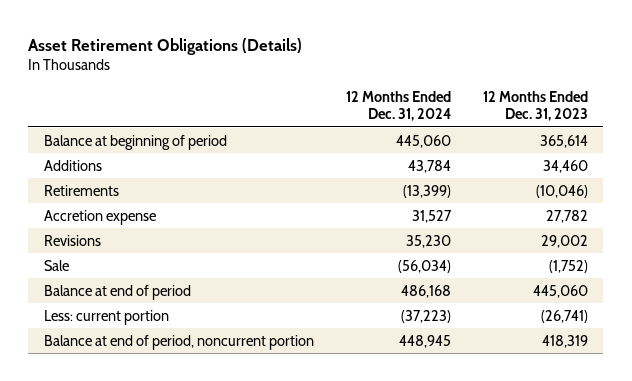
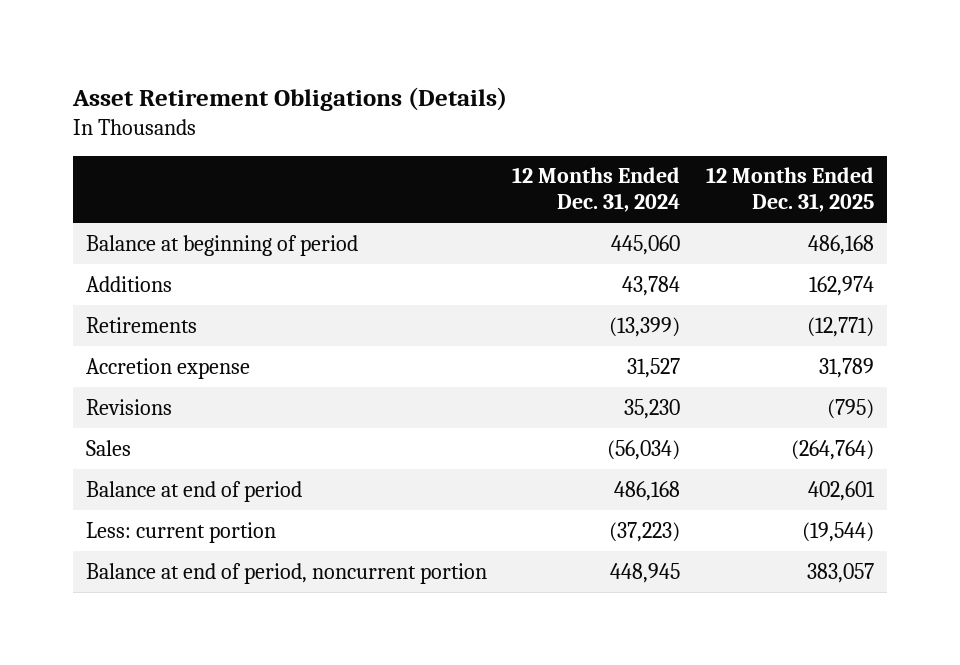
[482,91,588,122] 12 Months Ended Dec. 31, 2023 -> none
none -> [706,167,875,213] 12 Months Ended Dec. 31, 2025
[44,259,70,271] Sale -> [85,439,131,456] Sales

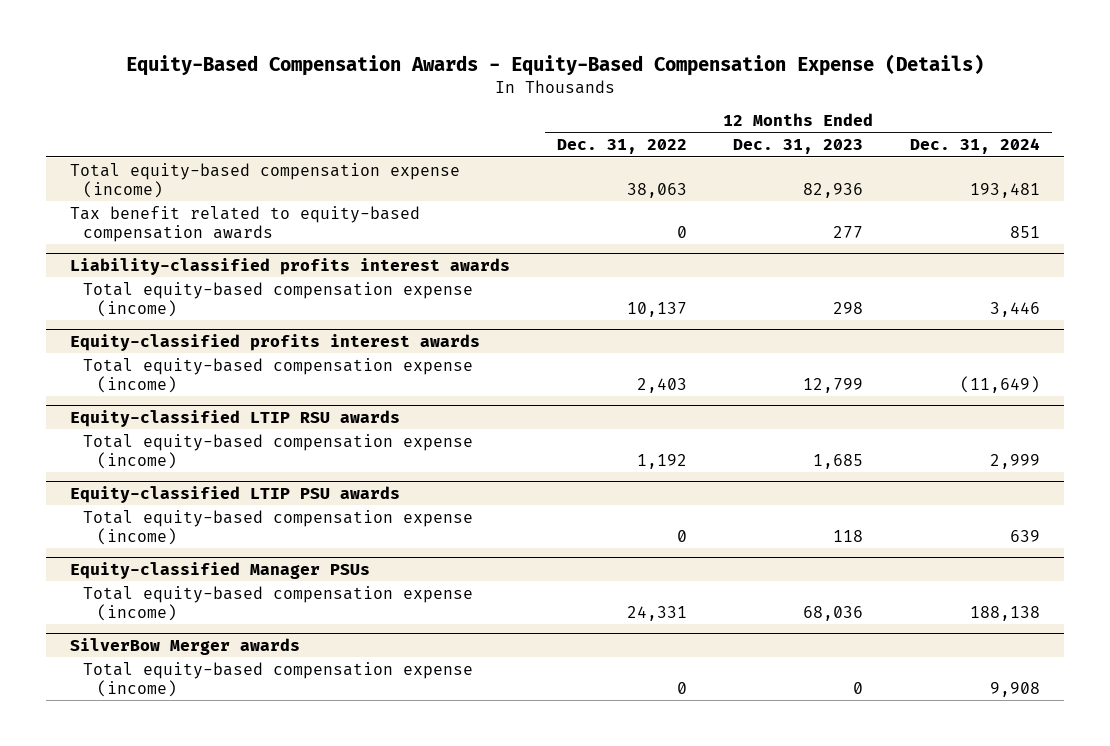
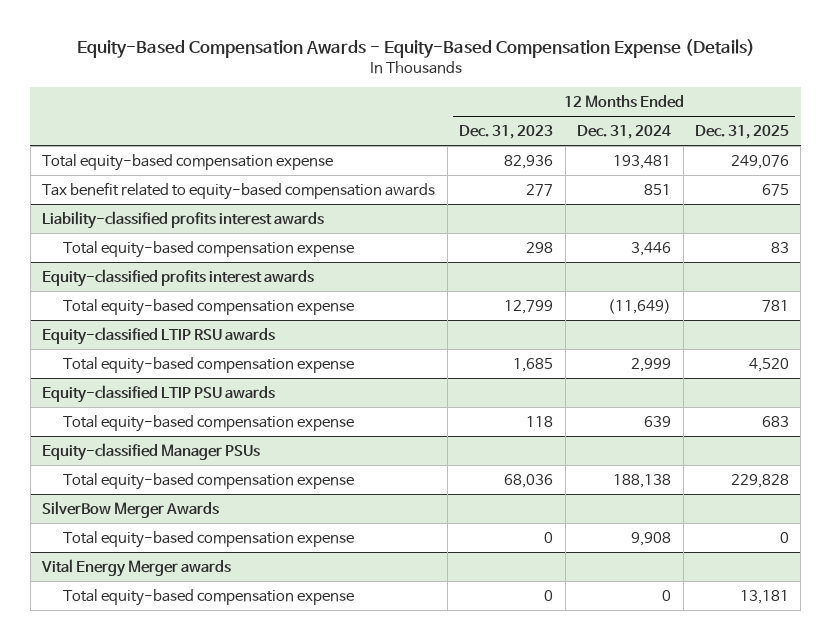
[556,139,687,155] Dec. 31, 2022 -> none
none -> [695,125,790,140] Dec. 31, 2025
[69,162,460,198] Total equity-based compensation expense (income) -> [42,153,334,171] Total equity-based compensation expense
[83,281,474,317] Total equity-based compensation expense (income) -> [62,240,354,258] Total equity-based compensation expense
[83,357,474,393] Total equity-based compensation expense (income) -> [62,298,354,316] Total equity-based compensation expense
[83,433,474,469] Total equity-based compensation expense (income) -> [62,356,354,374] Total equity-based compensation expense
[83,509,474,545] Total equity-based compensation expense (income) -> [62,414,354,432] Total equity-based compensation expense
[83,585,474,621] Total equity-based compensation expense (income) -> [62,472,354,490] Total equity-based compensation expense
[69,638,300,656] SilverBow Merger awards -> [42,500,220,518] SilverBow Merger Awards
[83,661,474,697] Total equity-based compensation expense (income) -> [62,530,354,548] Total equity-based compensation expense
none -> [41,558,232,577] Vital Energy Merger awards
none -> [62,588,354,606] Total equity-based compensation expense

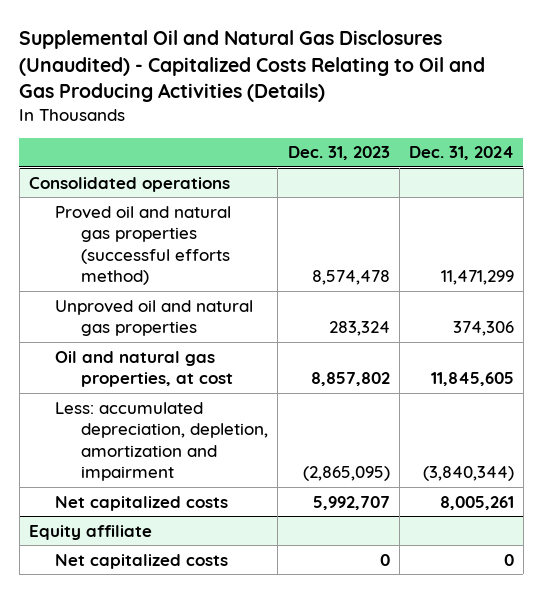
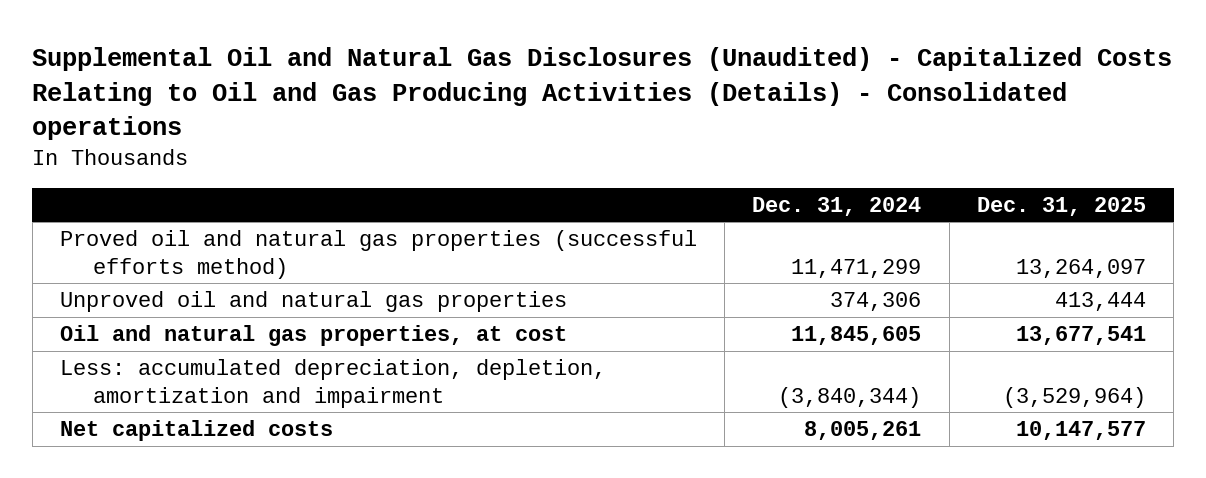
[19,30,486,102] Supplemental Oil and Natural Gas Disclosures (Unaudited) - Capitalized Costs Relating to Oil and Gas Producing Activities (Details) -> [32,47,1173,141] Supplemental Oil and Natural Gas Disclosures (Unaudited) - Capitalized Costs Relating to Oil and Gas Producing Activities (Details) - Consolidated operations
[287,146,390,161] Dec. 31, 2023 -> none
none -> [977,196,1147,216] Dec. 31, 2025
[28,176,230,192] Consolidated operations -> none
[28,524,152,540] Equity affiliate -> none
[54,553,228,569] Net capitalized costs -> none

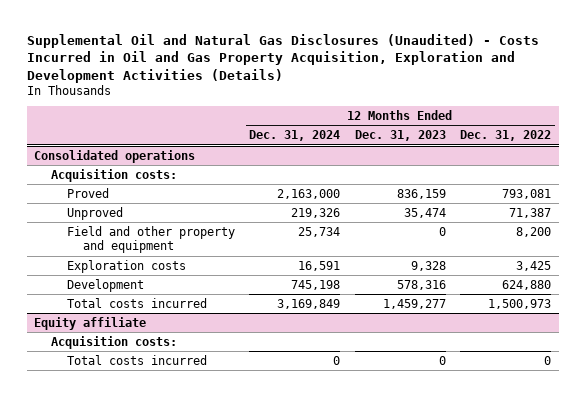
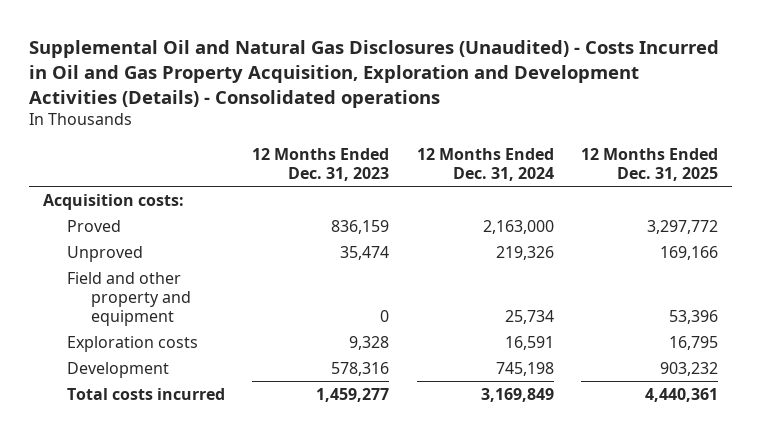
[27,33,540,83] Supplemental Oil and Natural Gas Disclosures (Unaudited) - Costs Incurred in Oil and Gas Property Acquisition, Exploration and Development Activities (Details) -> [29,40,720,108] Supplemental Oil and Natural Gas Disclosures (Unaudited) - Costs Incurred in Oil and Gas Property Acquisition, Exploration and Development Activities (Details) - Consolidated operations
[460,130,552,142] Dec. 31, 2022 -> none
none -> [580,148,718,182] 12 Months Ended Dec. 31, 2025
[34,149,196,163] Consolidated operations -> none
[34,316,147,330] Equity affiliate -> none
[50,335,177,349] Acquisition costs: -> none
[66,354,207,365] Total costs incurred -> none

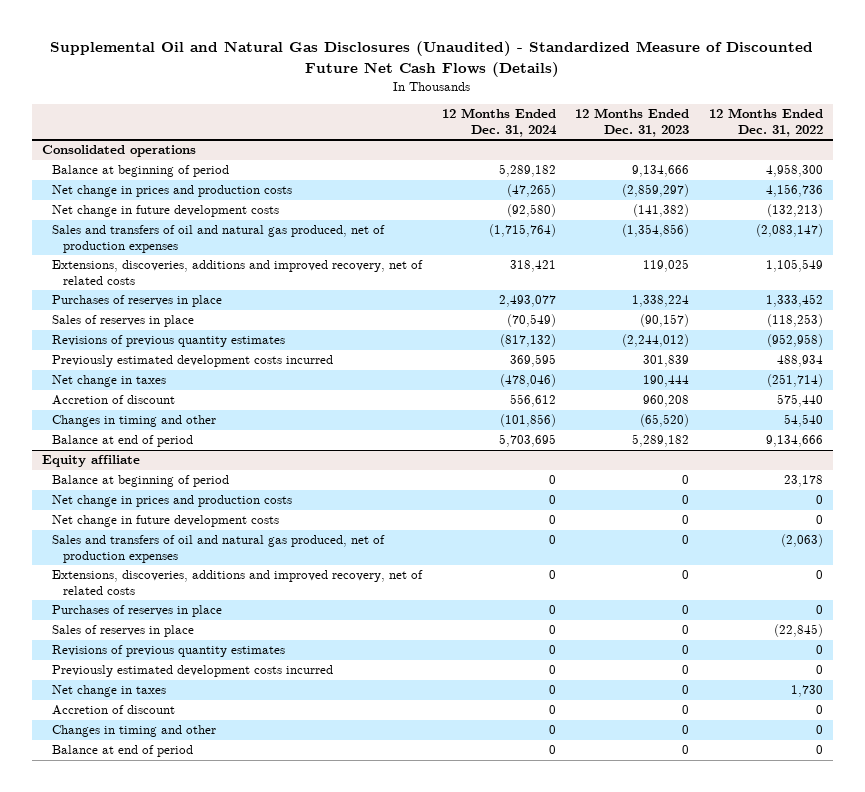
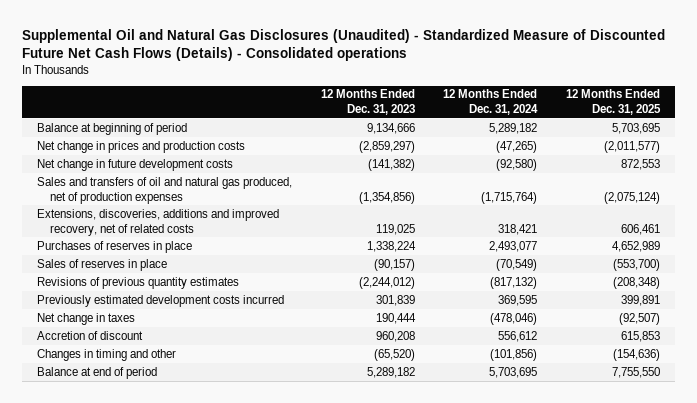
[50,41,814,77] Supplemental Oil and Natural Gas Disclosures (Unaudited) - Standardized Measure of Discounted Future Net Cash Flows (Details) -> [22,29,666,62] Supplemental Oil and Natural Gas Disclosures (Unaudited) - Standardized Measure of Discounted Future Net Cash Flows (Details) - Consolidated operations
[708,108,823,137] 12 Months Ended Dec. 31, 2022 -> none
none -> [566,89,662,116] 12 Months Ended Dec. 31, 2025
[41,145,196,158] Consolidated operations -> none
[41,455,140,468] Equity affiliate -> none
[52,475,230,488] Balance at beginning of period -> none
[52,495,293,508] Net change in prices and production costs -> none
[52,515,280,528] Net change in future development costs -> none
[52,535,386,564] Sales and transfers of oil and natural gas produced, net of production expenses -> none
[52,570,424,596] Extensions, discoveries, additions and improved recovery, net of related costs -> none
[52,605,223,618] Purchases of reserves in place -> none
[52,625,195,638] Sales of reserves in place -> none
[52,645,286,658] Revisions of previous quantity estimates -> none
[52,665,334,678] Previously estimated development costs incurred -> none
[52,685,167,698] Net change in taxes -> none
[52,705,176,716] Accretion of discount -> none
[52,725,217,738] Changes in timing and other -> none
[52,745,194,758] Balance at end of period -> none

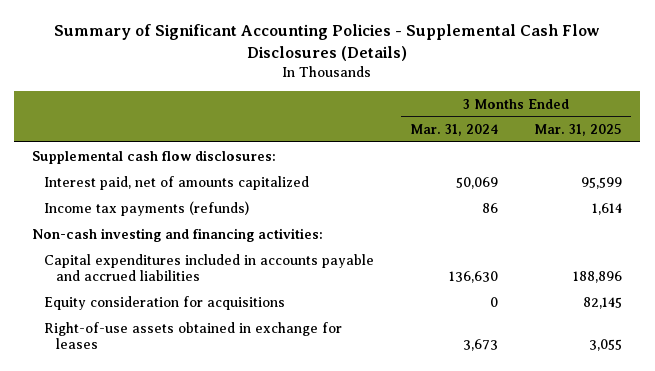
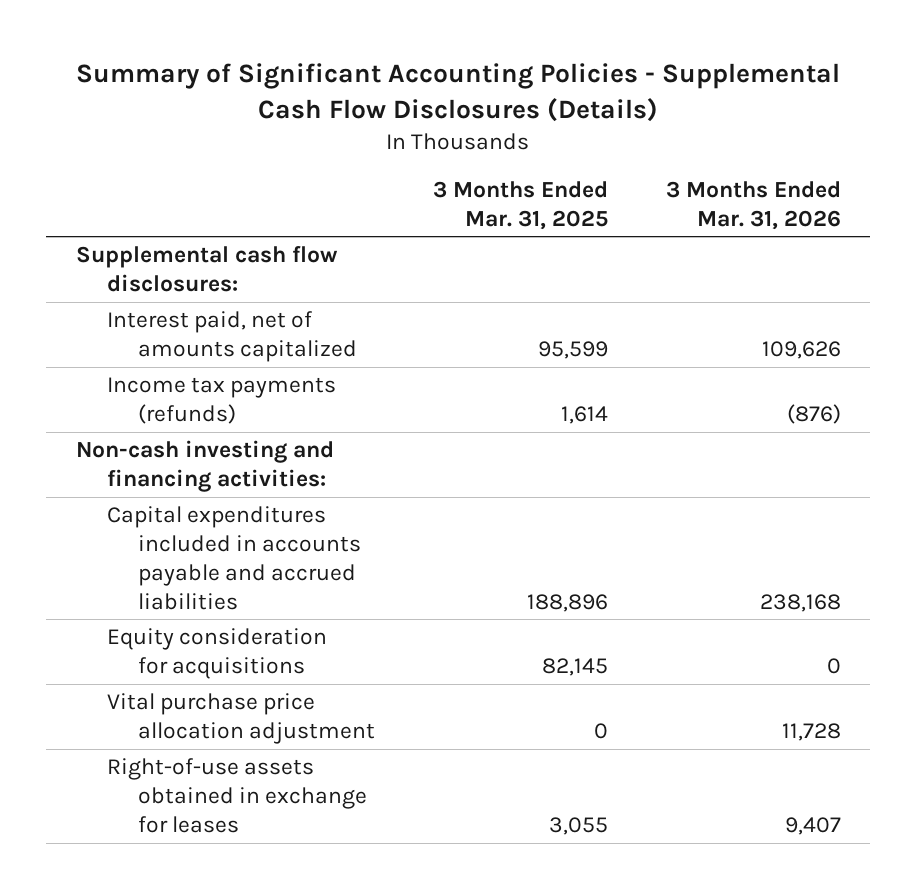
[410,124,499,137] Mar. 31, 2024 -> none
none -> [666,180,842,230] 3 Months Ended Mar. 31, 2026
none -> [106,693,376,745] Vital purchase price allocation adjustment

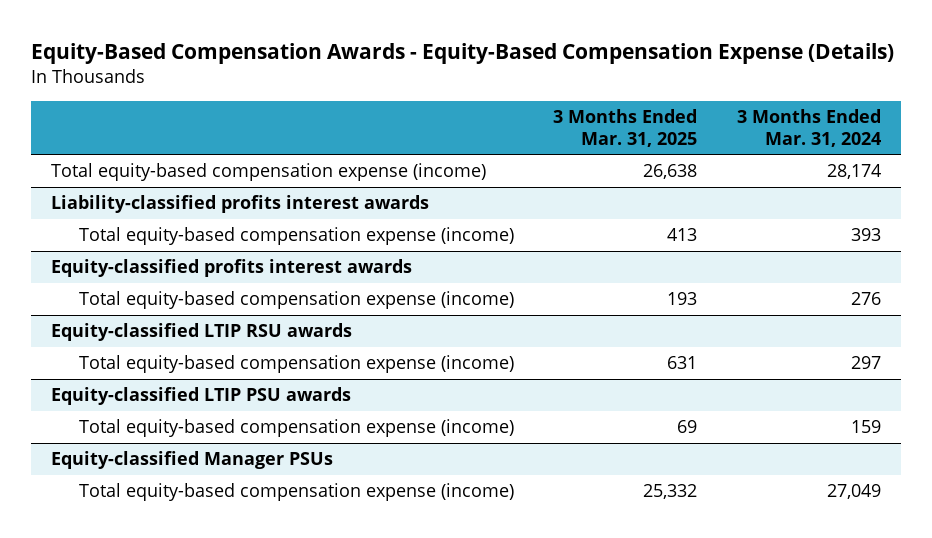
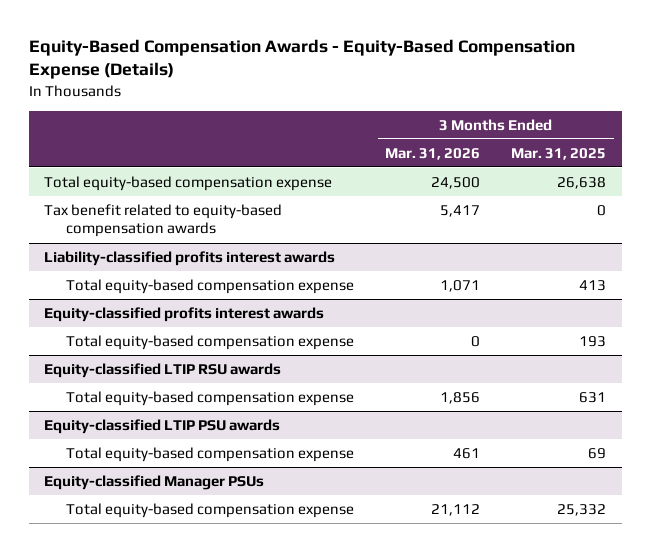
[737,109,882,147] 3 Months Ended Mar. 31, 2024 -> none
none -> [385,147,481,160] Mar. 31, 2026
[50,163,486,182] Total equity-based compensation expense (income) -> [44,175,333,191] Total equity-based compensation expense
none -> [44,203,283,238] Tax benefit related to equity-based compensation awards
[78,227,514,246] Total equity-based compensation expense (income) -> [66,278,355,294] Total equity-based compensation expense
[78,291,514,310] Total equity-based compensation expense (income) -> [66,334,355,350] Total equity-based compensation expense
[78,355,514,374] Total equity-based compensation expense (income) -> [66,390,355,406] Total equity-based compensation expense
[78,419,514,438] Total equity-based compensation expense (income) -> [66,446,355,462] Total equity-based compensation expense
[78,483,514,502] Total equity-based compensation expense (income) -> [66,502,355,518] Total equity-based compensation expense

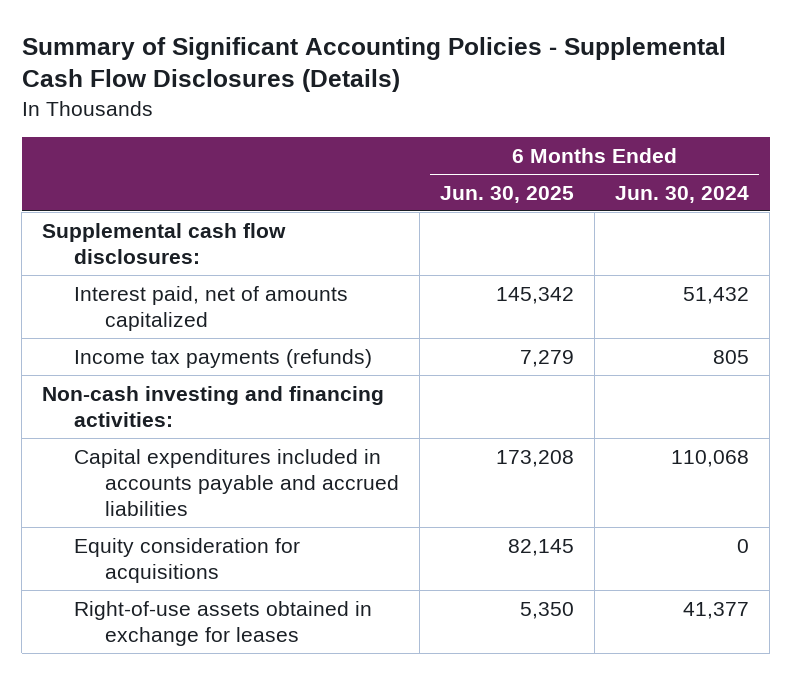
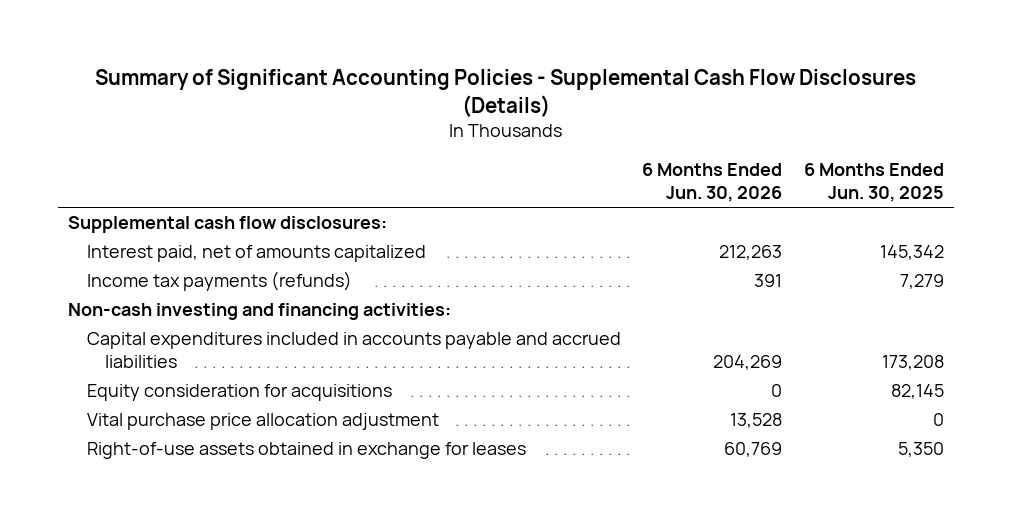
[615,185,750,203] Jun. 30, 2024 -> none
none -> [642,163,783,203] 6 Months Ended Jun. 30, 2026
none -> [86,412,439,430] Vital purchase price allocation adjustment

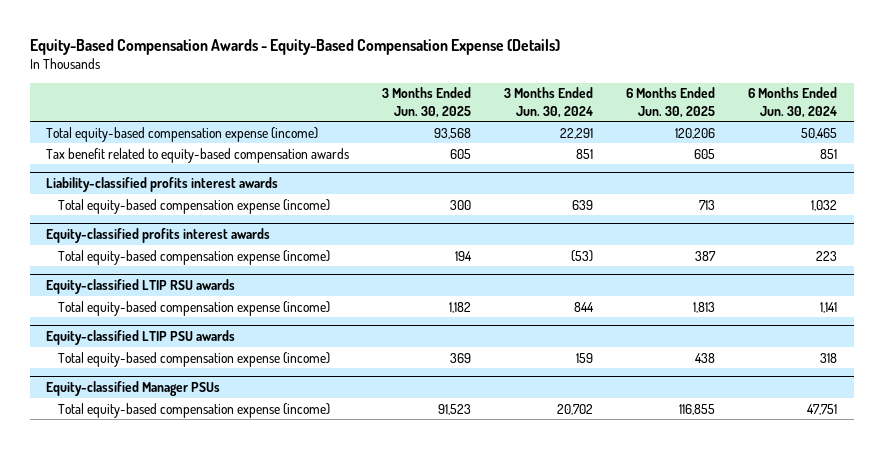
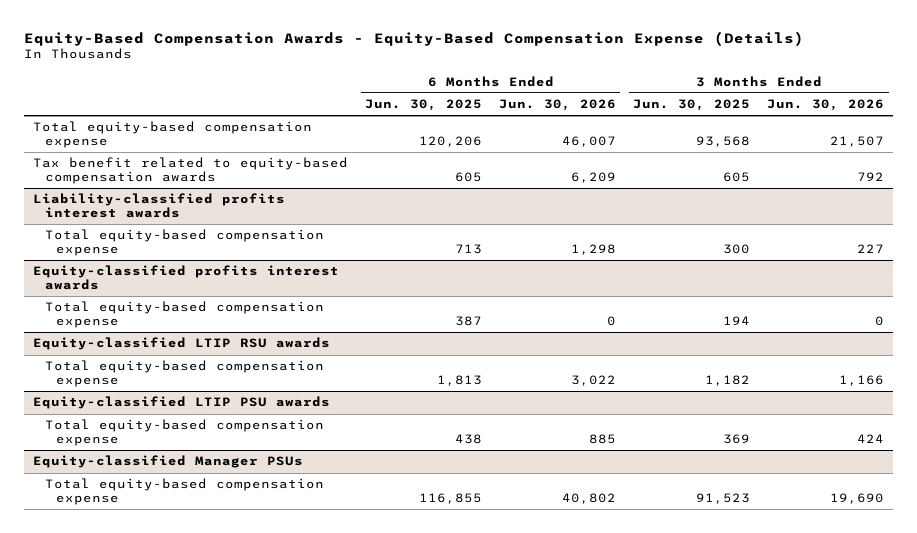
[504,87,594,118] 3 Months Ended Jun. 30, 2024 -> none
[748,87,838,118] 6 Months Ended Jun. 30, 2024 -> none
none -> [499,99,617,112] Jun. 30, 2026
none -> [767,99,885,112] Jun. 30, 2026
[46,126,319,142] Total equity-based compensation expense (income) -> [32,121,312,149] Total equity-based compensation expense
[57,198,330,214] Total equity-based compensation expense (income) -> [44,229,324,257] Total equity-based compensation expense
[57,249,330,265] Total equity-based compensation expense (income) -> [44,301,324,329] Total equity-based compensation expense
[57,300,330,316] Total equity-based compensation expense (income) -> [44,360,324,388] Total equity-based compensation expense
[57,351,330,367] Total equity-based compensation expense (income) -> [44,419,324,447] Total equity-based compensation expense
[57,402,330,418] Total equity-based compensation expense (income) -> [44,478,324,506] Total equity-based compensation expense

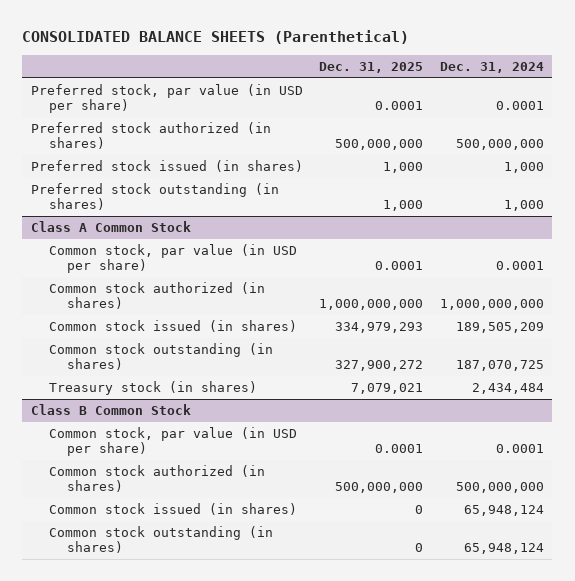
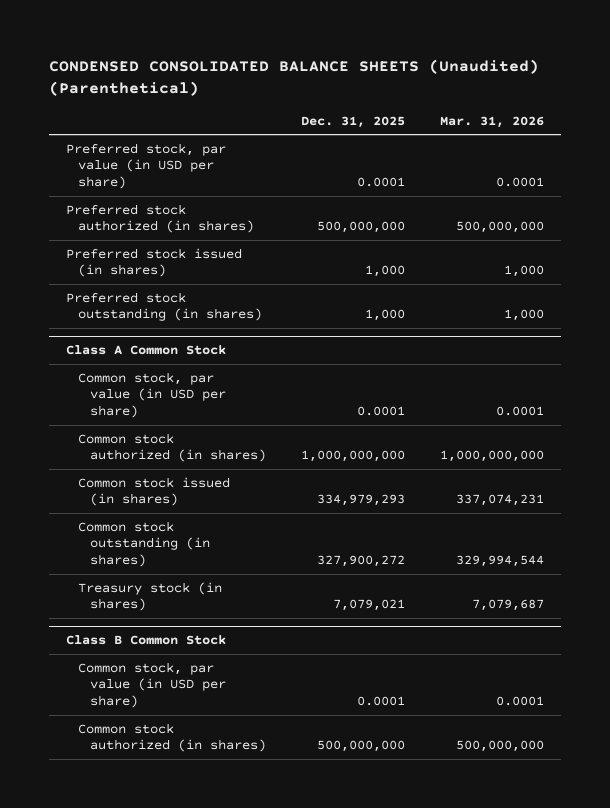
[22,30,410,45] CONSOLIDATED BALANCE SHEETS (Parenthetical) -> [48,58,539,96] CONDENSED CONSOLIDATED BALANCE SHEETS (Unaudited) (Parenthetical)
[440,61,545,73] Dec. 31, 2024 -> none
none -> [439,115,544,128] Mar. 31, 2026
[48,503,297,516] Common stock issued (in shares) -> none
[48,526,273,554] Common stock outstanding (in shares) -> none

